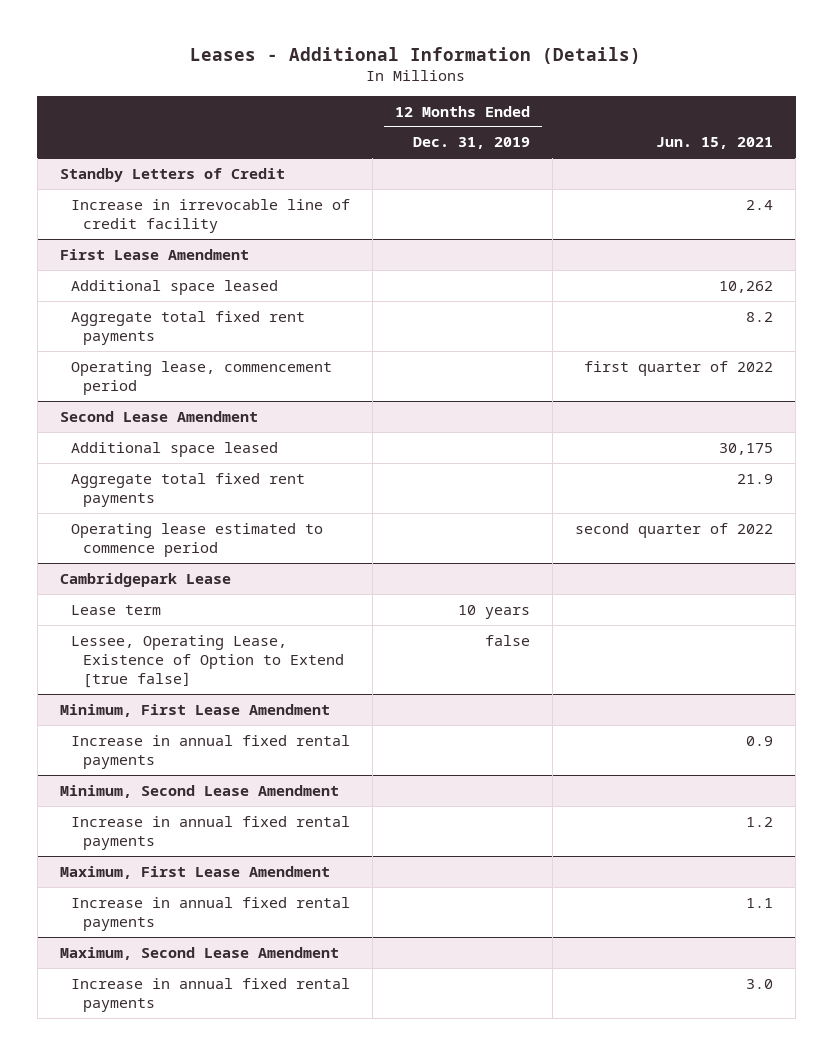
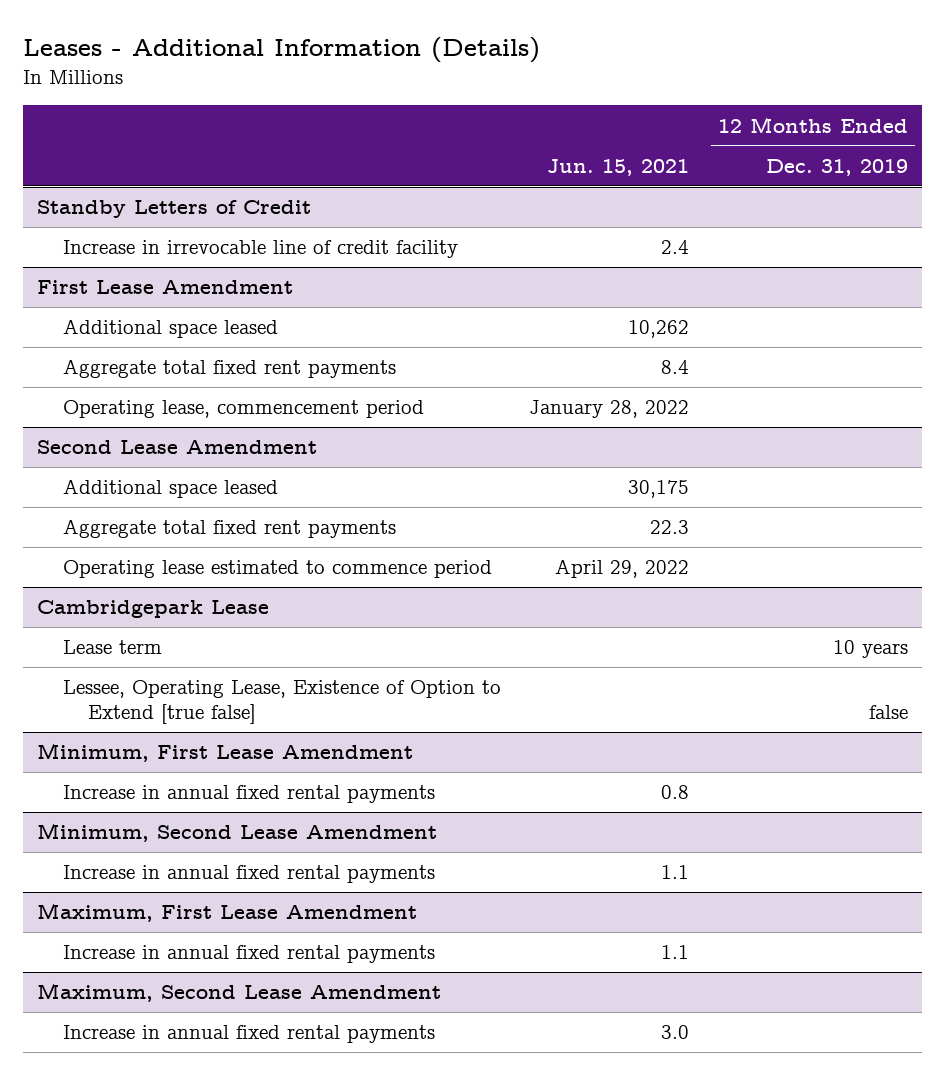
[746,311,774,322] 8.2 -> [661,360,690,375] 8.4
[584,360,774,376] first quarter of 2022 -> [529,400,690,419] January 28, 2022
[737,473,774,484] 21.9 -> [650,520,690,535] 22.3
[575,522,774,538] second quarter of 2022 -> [555,559,690,579] April 29, 2022
[746,735,774,746] 0.9 -> [661,785,690,800] 0.8
[746,816,774,827] 1.2 -> [661,865,690,880] 1.1

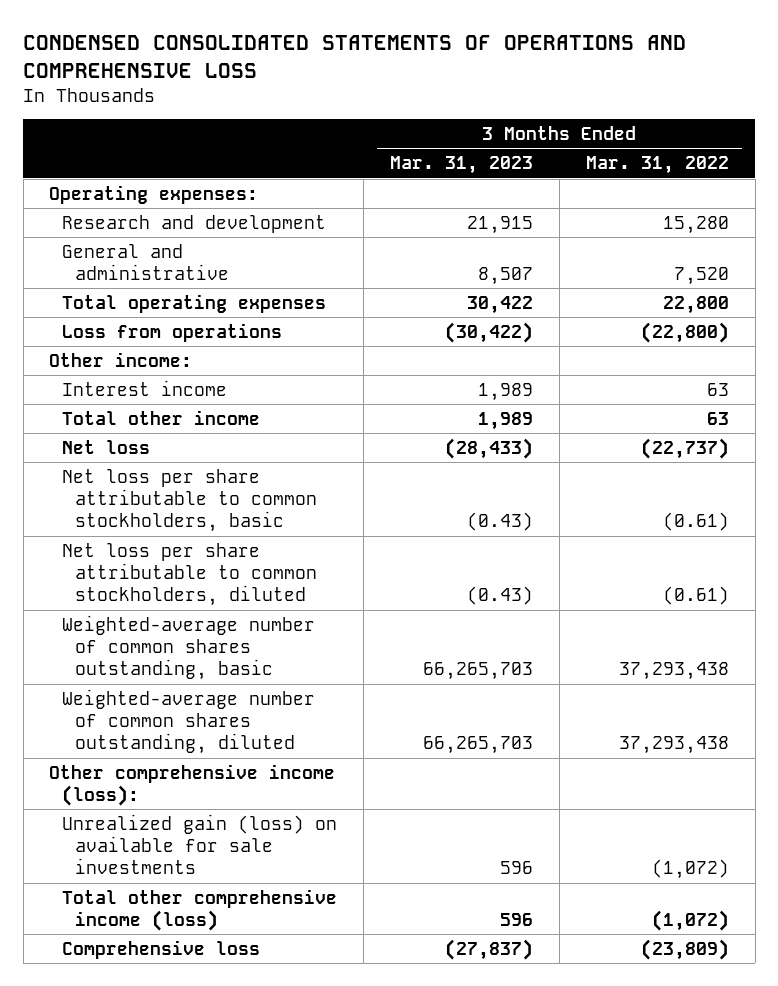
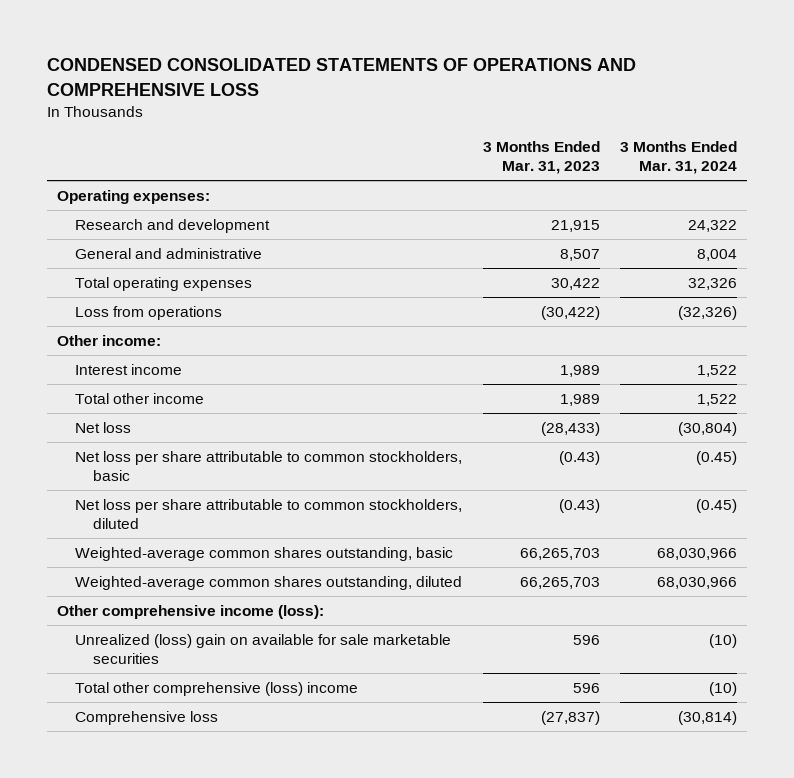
[585,156,729,175] Mar. 31, 2022 -> none
none -> [619,141,737,175] 3 Months Ended Mar. 31, 2024
[62,614,316,681] Weighted-average number of common shares outstanding, basic -> [75,546,454,561] Weighted-average common shares outstanding, basic
[62,688,316,755] Weighted-average number of common shares outstanding, diluted -> [75,575,463,590] Weighted-average common shares outstanding, diluted
[62,813,338,875] Unrealized gain (loss) on available for sale investments -> [75,633,452,664] Unrealized (loss) gain on available for sale marketable securities
[62,888,338,931] Total other comprehensive income (loss) -> [75,681,359,696] Total other comprehensive (loss) income

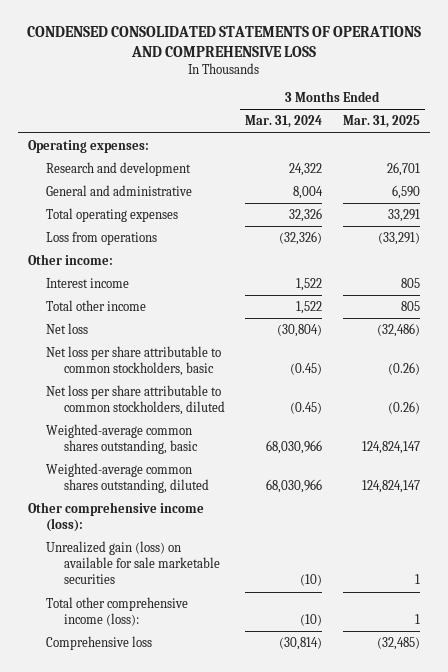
[482,141,600,175] 3 Months Ended Mar. 31, 2023 -> none
none -> [342,115,420,129] Mar. 31, 2025
[75,633,452,664] Unrealized (loss) gain on available for sale marketable securities -> [45,540,220,585] Unrealized gain (loss) on available for sale marketable securities
[75,681,359,696] Total other comprehensive (loss) income -> [45,596,188,627] Total other comprehensive income (loss):

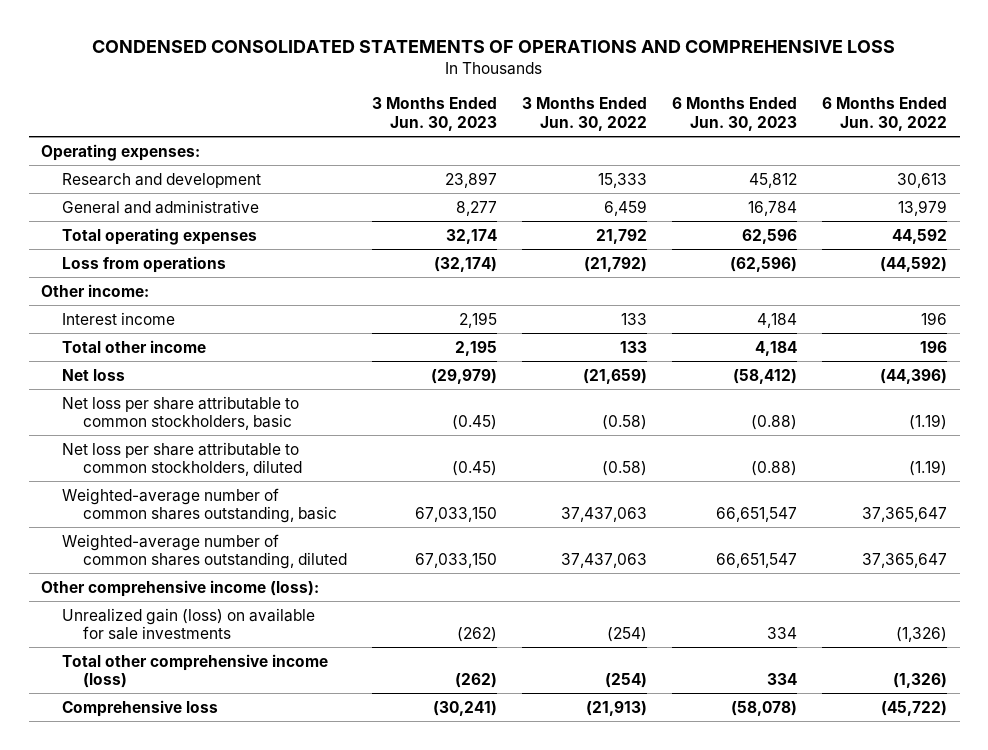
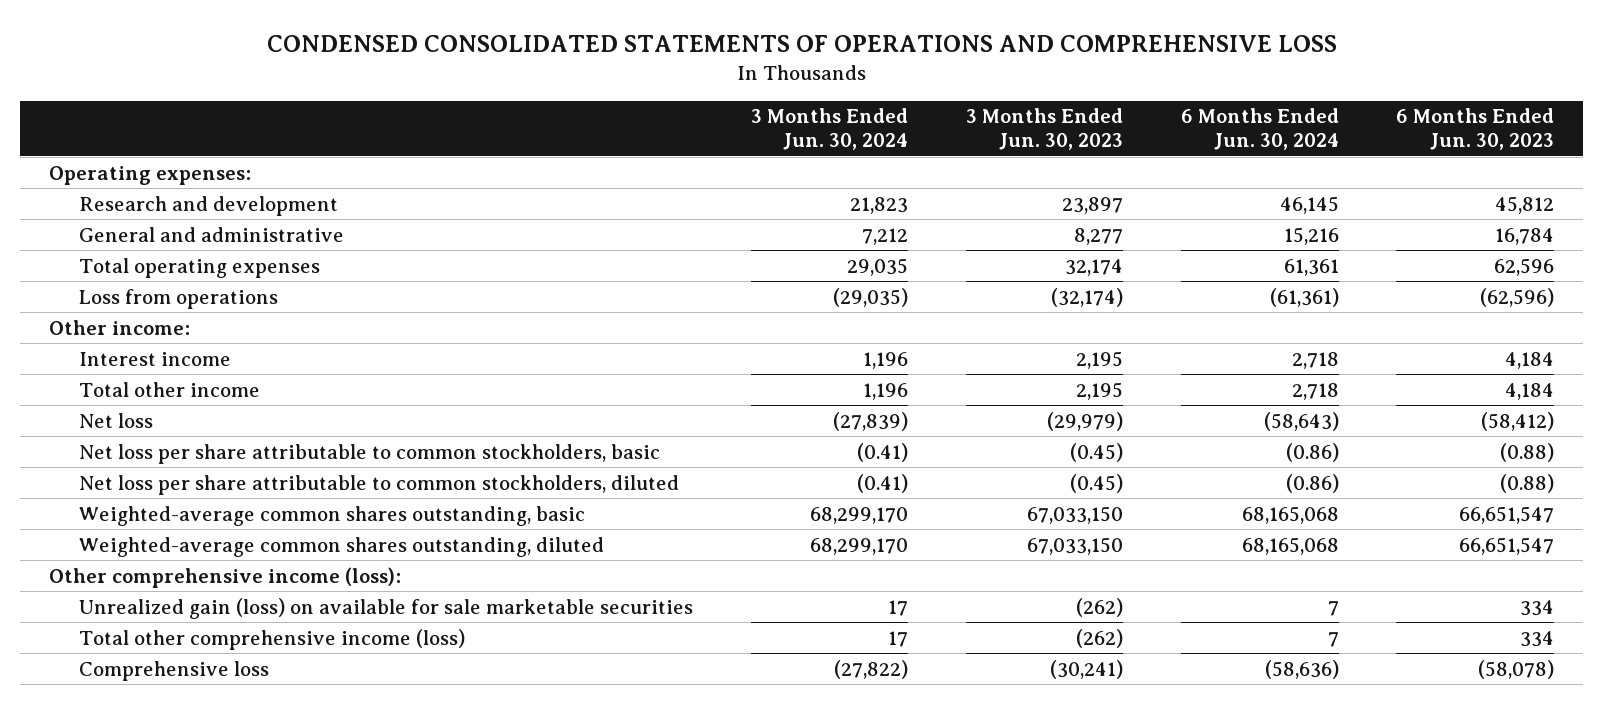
[522,97,648,131] 3 Months Ended Jun. 30, 2022 -> none
[822,97,948,131] 6 Months Ended Jun. 30, 2022 -> none
none -> [751,108,909,151] 3 Months Ended Jun. 30, 2024
none -> [1180,108,1339,151] 6 Months Ended Jun. 30, 2024
[62,487,337,524] Weighted-average number of common shares outstanding, basic -> [79,505,586,526] Weighted-average common shares outstanding, basic
[62,533,347,570] Weighted-average number of common shares outstanding, diluted -> [79,536,605,557] Weighted-average common shares outstanding, diluted
[62,607,316,641] Unrealized gain (loss) on available for sale investments -> [79,597,694,619] Unrealized gain (loss) on available for sale marketable securities

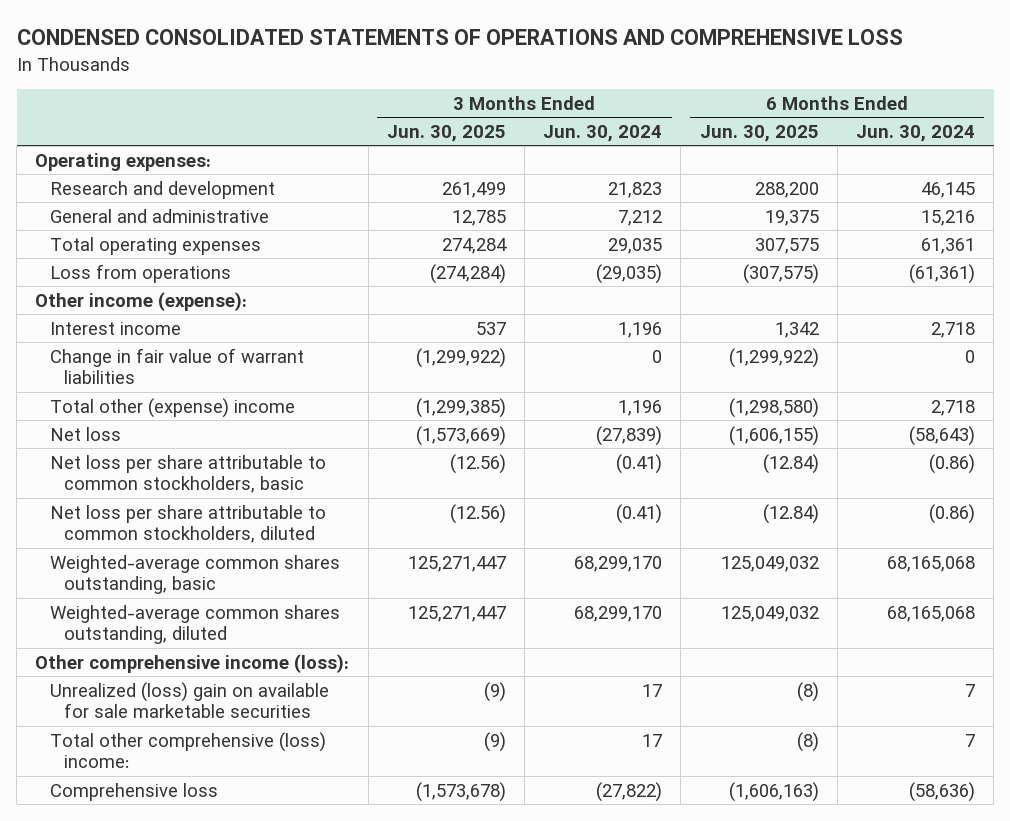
[965,108,1123,151] 3 Months Ended Jun. 30, 2023 -> none
[1396,108,1555,151] 6 Months Ended Jun. 30, 2023 -> none
none -> [386,124,506,142] Jun. 30, 2025
none -> [699,124,819,142] Jun. 30, 2025
[48,319,190,335] Other income: -> [35,291,248,311] Other income (expense):
none -> [49,347,304,385] Change in fair value of warrant liabilities
[79,381,261,397] Total other income -> [49,397,295,418] Total other (expense) income
[79,597,694,619] Unrealized gain (loss) on available for sale marketable securities -> [49,681,329,719] Unrealized (loss) gain on available for sale marketable securities
[79,628,466,650] Total other comprehensive income (loss) -> [49,731,326,769] Total other comprehensive (loss) income:

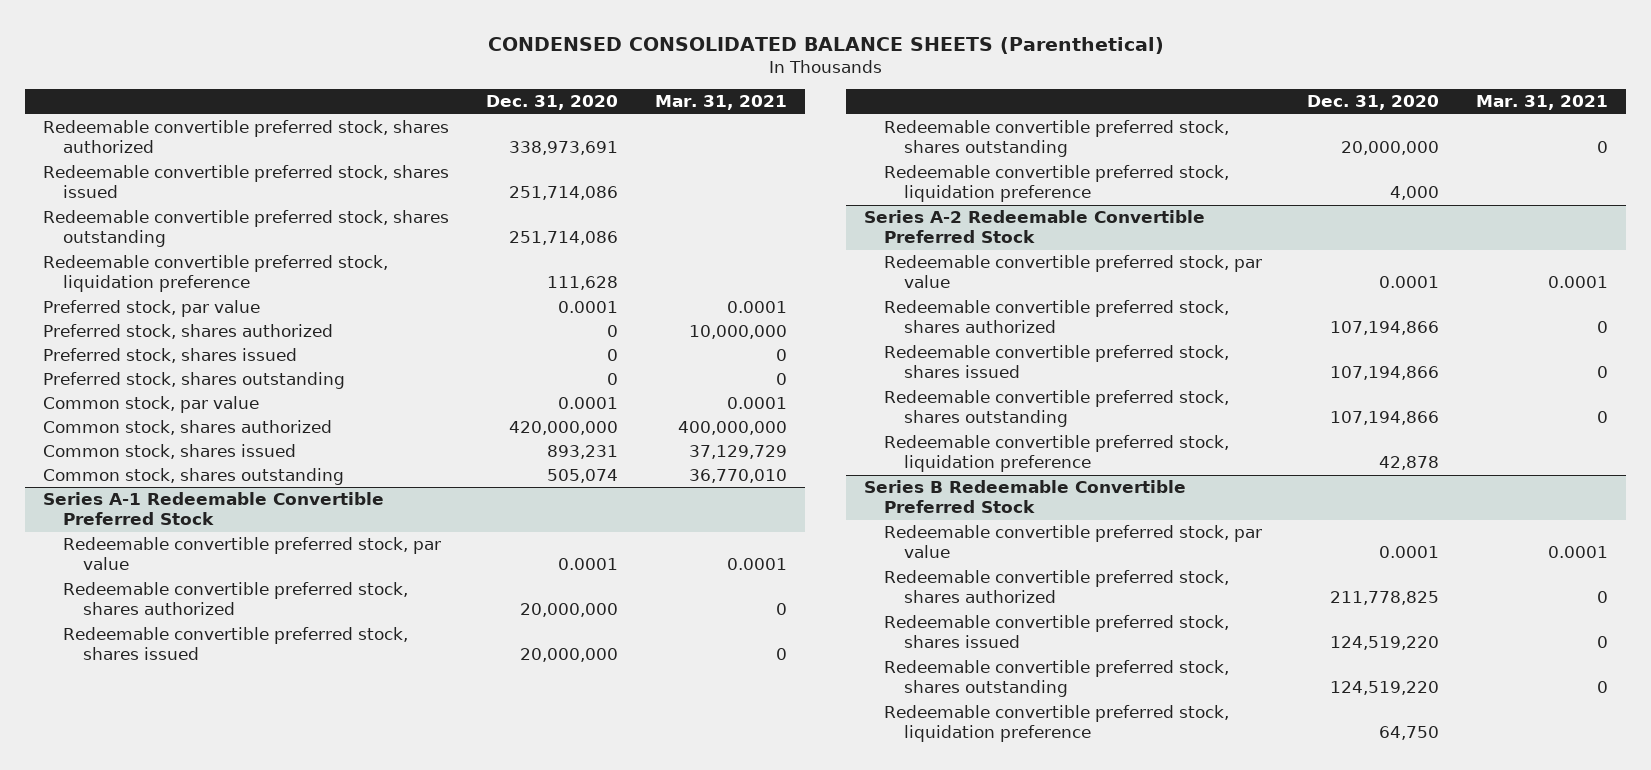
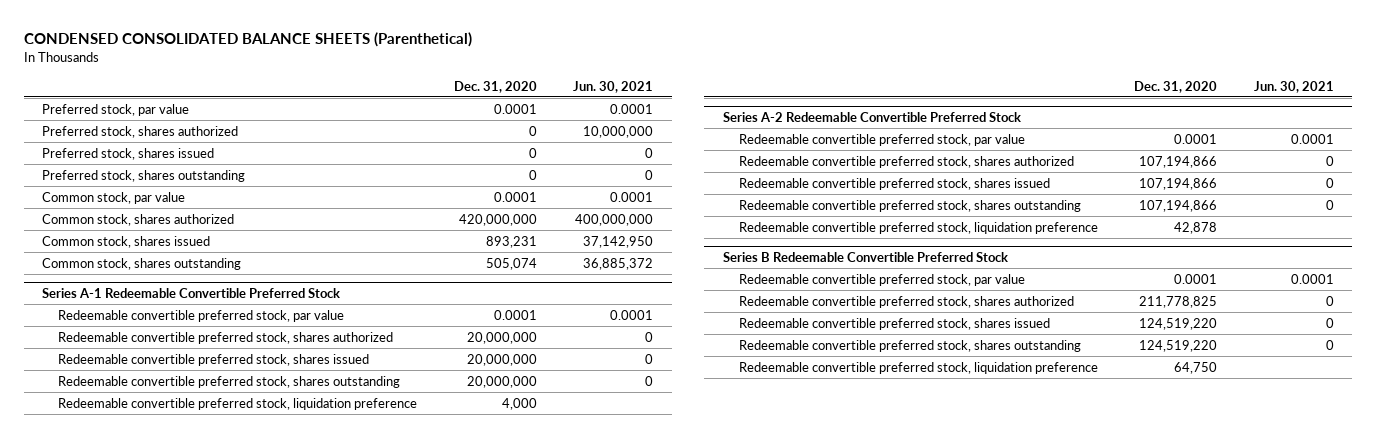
[654,95,787,111] Mar. 31, 2021 -> none
none -> [573,80,654,93] Jun. 30, 2021
[43,120,450,154] Redeemable convertible preferred stock, shares authorized -> none
[43,165,450,199] Redeemable convertible preferred stock, shares issued -> none
[43,210,450,248] Redeemable convertible preferred stock, shares outstanding -> none
[43,255,389,293] Redeemable convertible preferred stock, liquidation preference -> none

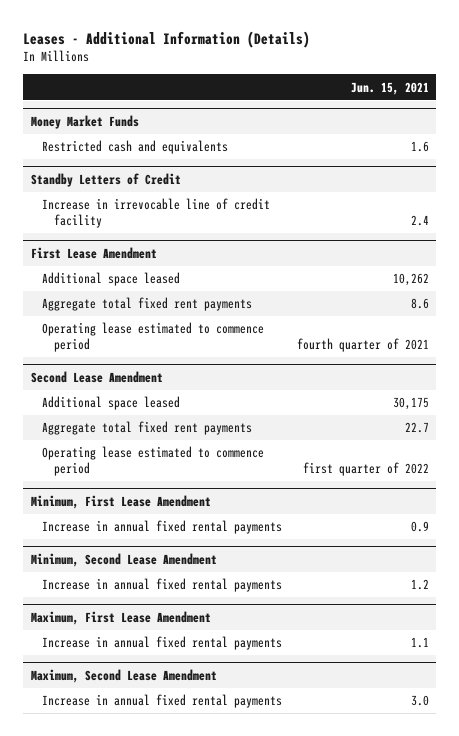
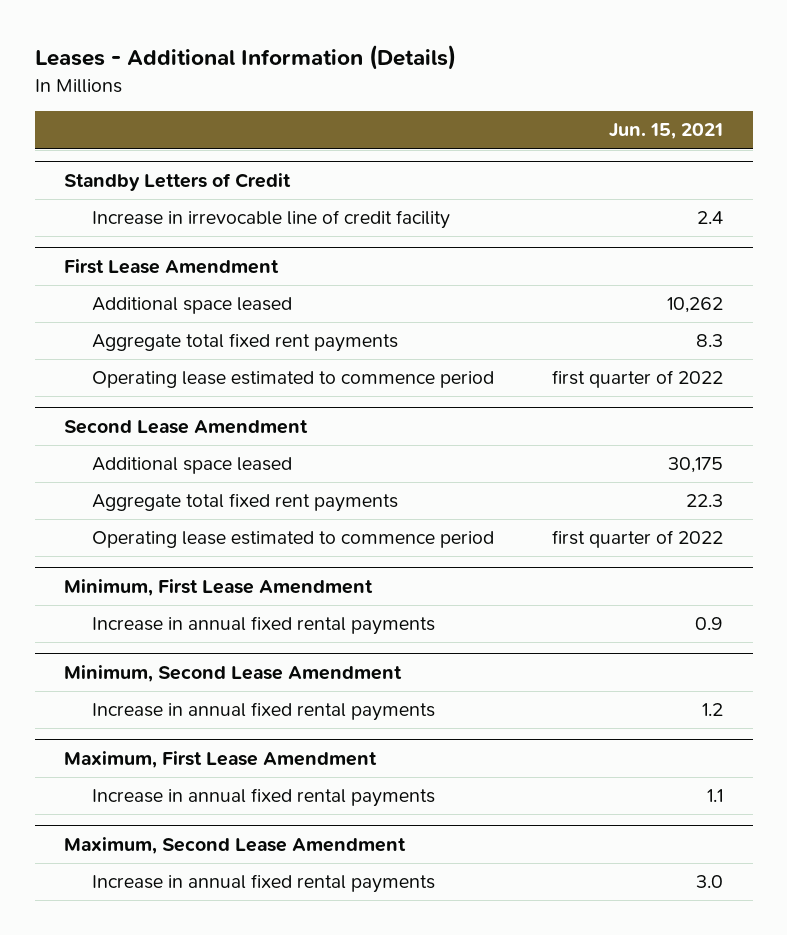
[30,114,139,129] Money Market Funds -> none
[42,140,229,155] Restricted cash and equivalents -> none
[410,298,429,310] 8.6 -> [696,334,724,348] 8.3
[296,337,429,352] fourth quarter of 2021 -> [552,370,724,389] first quarter of 2022
[404,422,429,434] 22.7 -> [686,494,724,508] 22.3

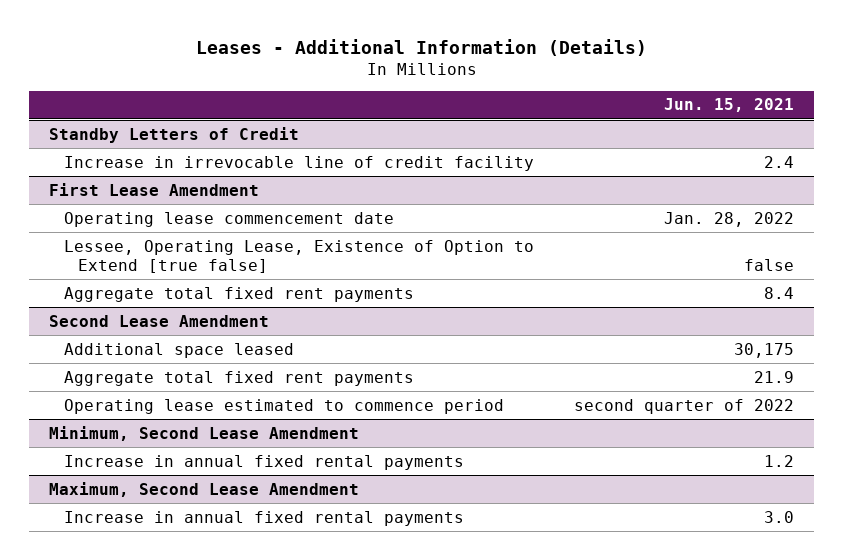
[92,297,293,315] Additional space leased -> none
[92,371,495,389] Operating lease estimated to commence period -> none
none -> [63,211,394,227] Operating lease commencement date
none -> [63,239,534,273] Lessee, Operating Lease, Existence of Option to Extend [true false]
[696,334,724,348] 8.3 -> [763,286,794,299] 8.4
[63,579,373,597] Minimum, First Lease Amendment -> none
[92,616,436,636] Increase in annual fixed rental payments -> none
[686,494,724,508] 22.3 -> [753,370,794,383] 21.9
[552,530,724,549] first quarter of 2022 -> [573,398,794,414] second quarter of 2022
[63,751,377,769] Maximum, First Lease Amendment -> none
[92,788,436,808] Increase in annual fixed rental payments -> none

